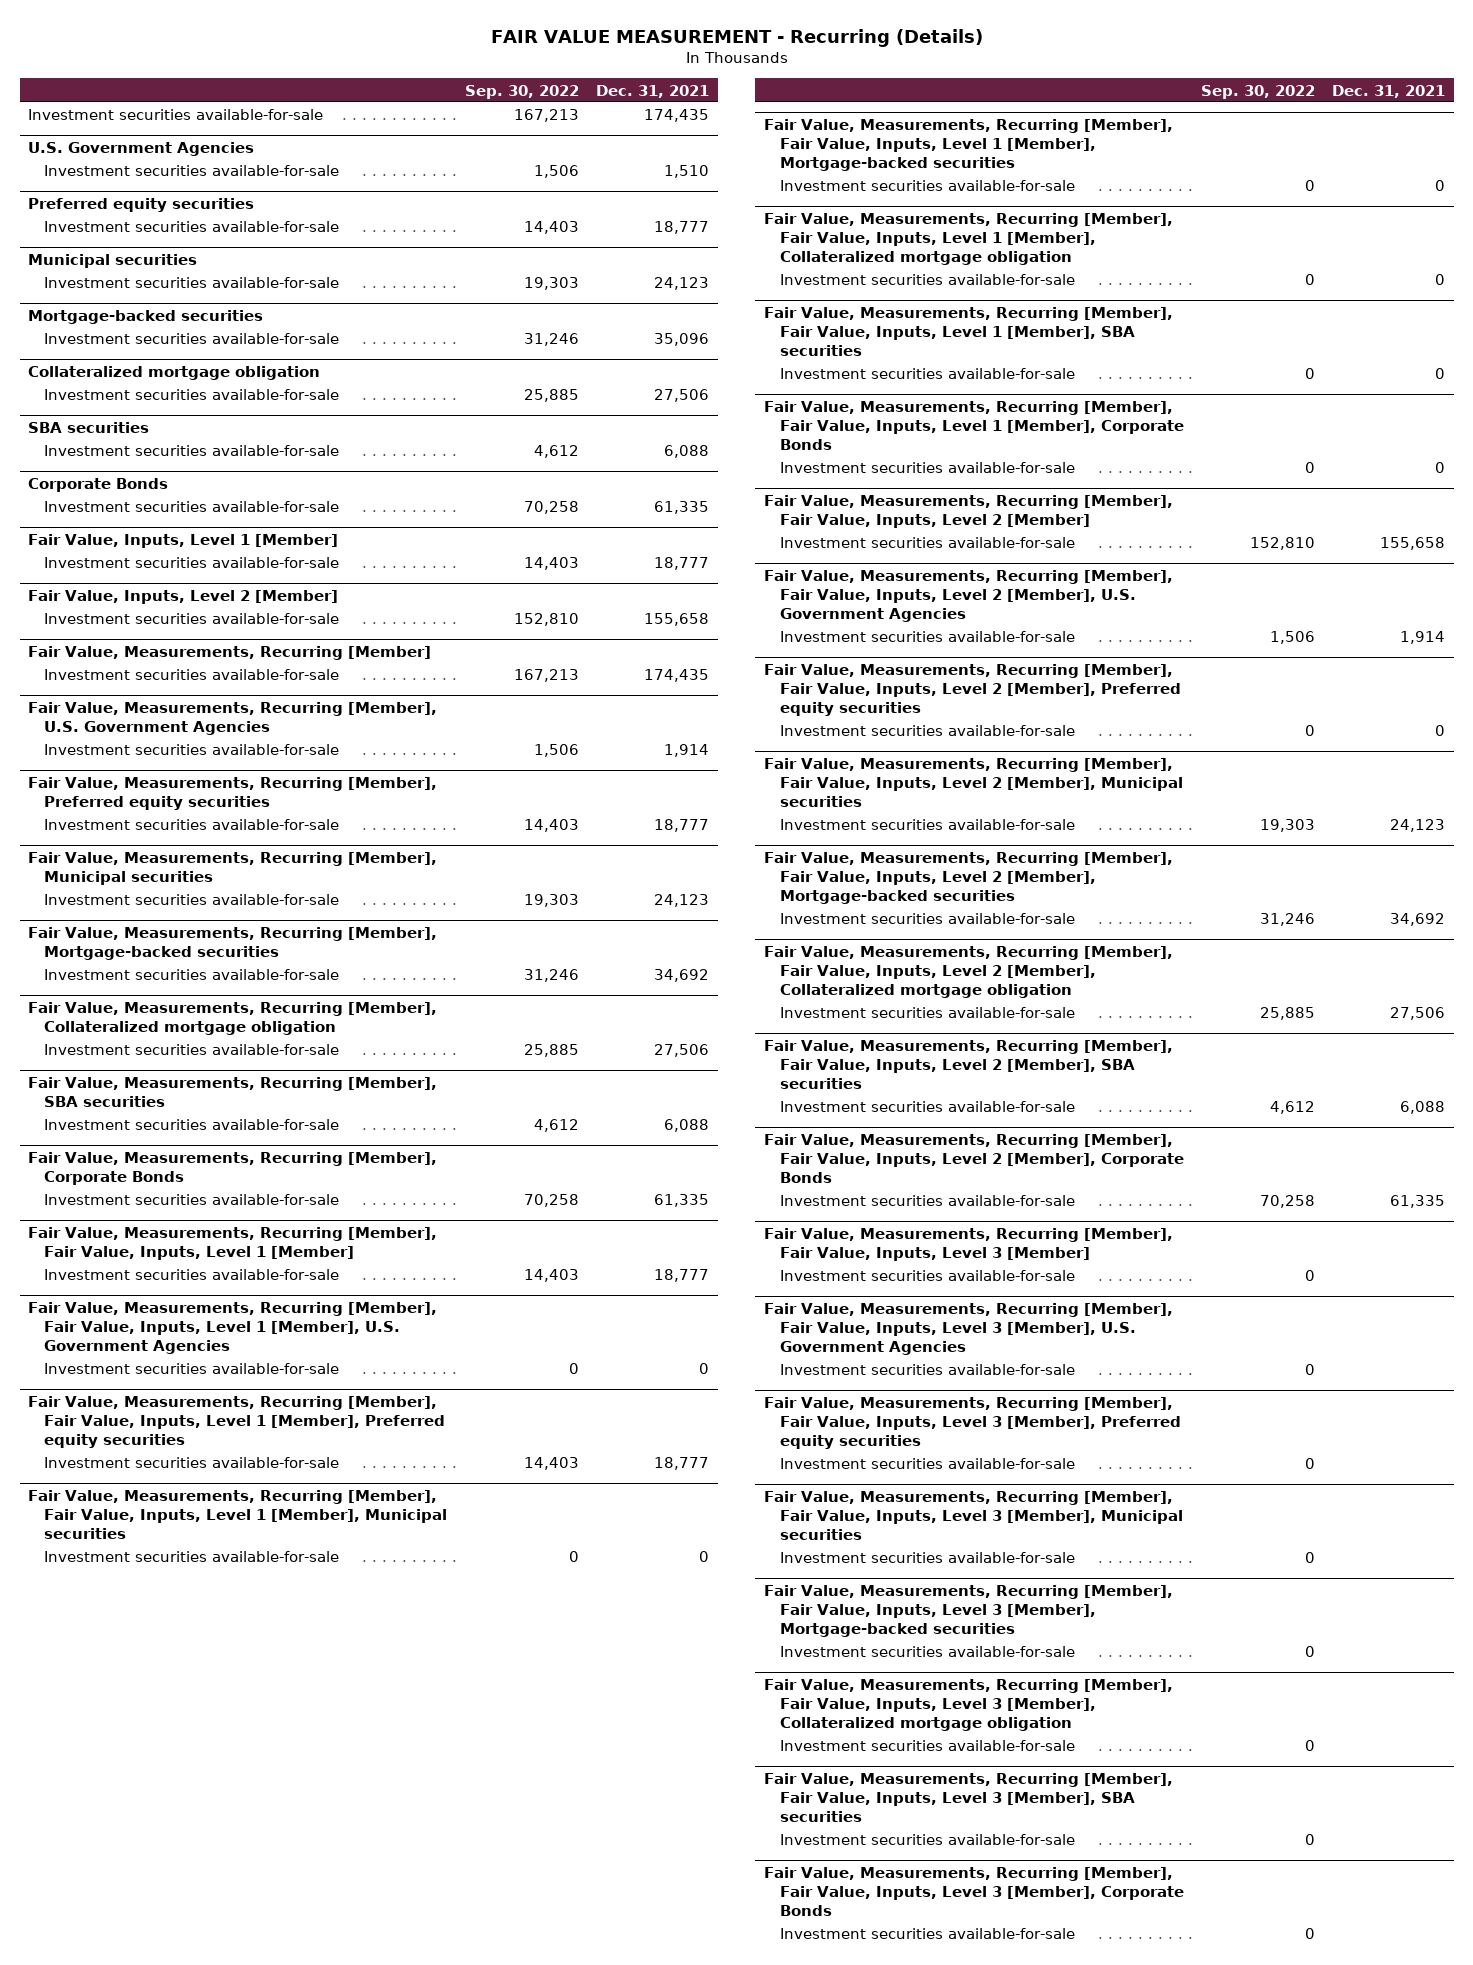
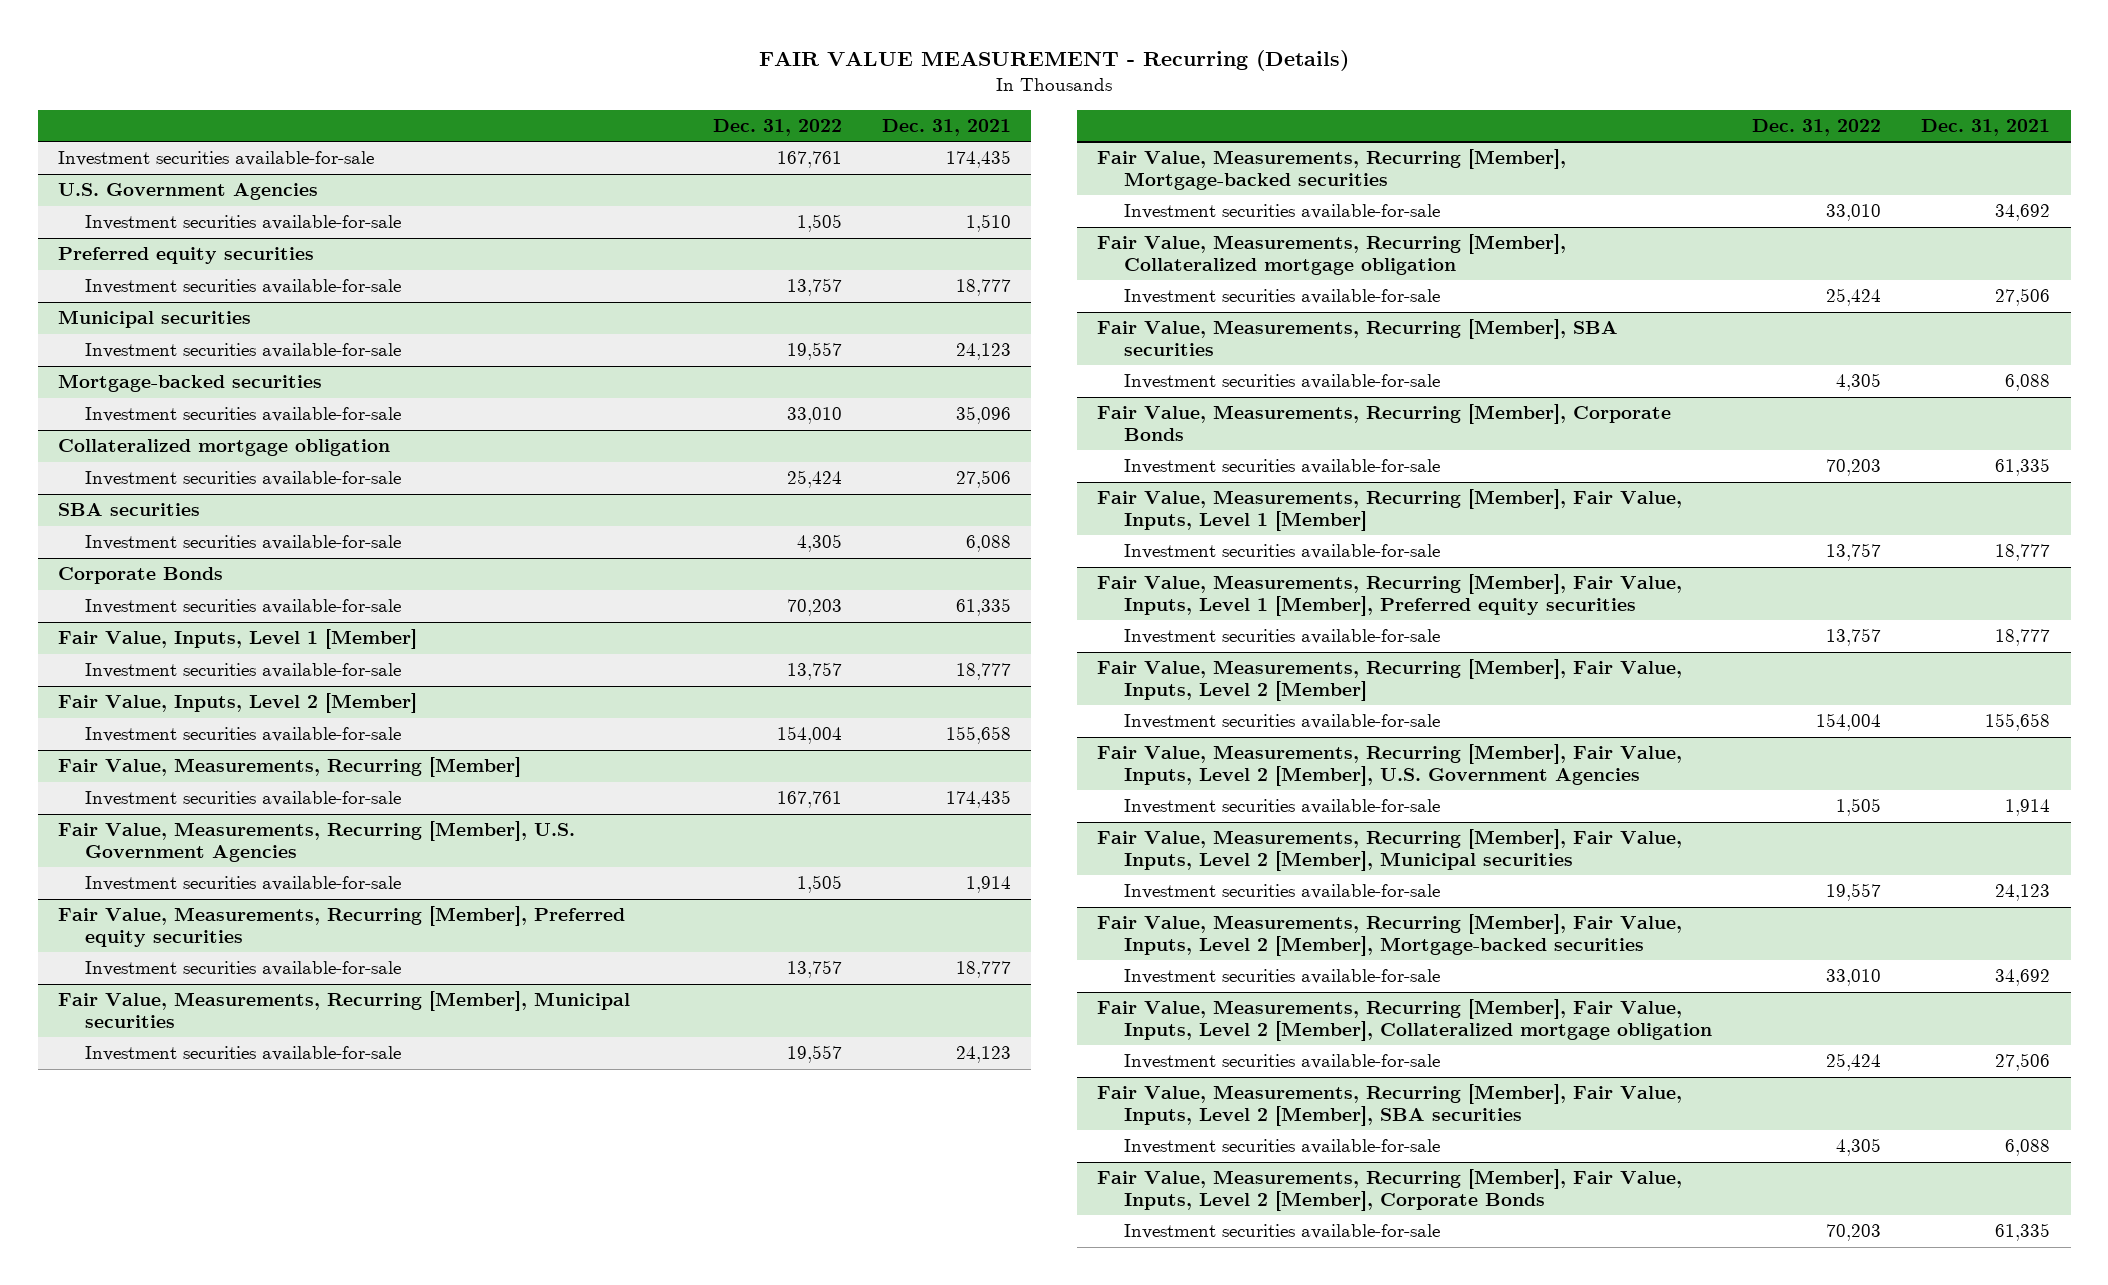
[465,84,580,99] Sep. 30, 2022 -> none
none -> [712,118,842,136] Dec. 31, 2022
[28,1301,438,1354] Fair Value, Measurements, Recurring [Member], Fair Value, Inputs, Level 1 [Member], U.S. Government Agencies -> none
[44,1363,340,1375] Investment securities available-for-sale -> none
[28,1489,448,1539] Fair Value, Measurements, Recurring [Member], Fair Value, Inputs, Level 1 [Member], Municipal securities -> none
[44,1551,340,1563] Investment securities available-for-sale -> none
[763,118,1173,171] Fair Value, Measurements, Recurring [Member], Fair Value, Inputs, Level 1 [Member], Mortgage-backed securities -> none
[780,180,1076,192] Investment securities available-for-sale -> none
[763,212,1173,265] Fair Value, Measurements, Recurring [Member], Fair Value, Inputs, Level 1 [Member], Collateralized mortgage obligation -> none
[780,274,1076,286] Investment securities available-for-sale -> none
[763,306,1173,356] Fair Value, Measurements, Recurring [Member], Fair Value, Inputs, Level 1 [Member], SBA securities -> none
[780,368,1076,380] Investment securities available-for-sale -> none
[763,400,1185,450] Fair Value, Measurements, Recurring [Member], Fair Value, Inputs, Level 1 [Member], Corporate Bonds -> none
[780,462,1076,474] Investment securities available-for-sale -> none
[763,663,1182,716] Fair Value, Measurements, Recurring [Member], Fair Value, Inputs, Level 2 [Member], Preferred equity securities -> none
[780,725,1076,737] Investment securities available-for-sale -> none
[763,1227,1173,1261] Fair Value, Measurements, Recurring [Member], Fair Value, Inputs, Level 3 [Member] -> none
[780,1270,1076,1282] Investment securities available-for-sale -> none
[763,1302,1173,1355] Fair Value, Measurements, Recurring [Member], Fair Value, Inputs, Level 3 [Member], U.S. Government Agencies -> none
[780,1364,1076,1376] Investment securities available-for-sale -> none
[763,1396,1182,1449] Fair Value, Measurements, Recurring [Member], Fair Value, Inputs, Level 3 [Member], Preferred equity securities -> none
[780,1458,1076,1470] Investment securities available-for-sale -> none
[763,1490,1184,1540] Fair Value, Measurements, Recurring [Member], Fair Value, Inputs, Level 3 [Member], Municipal securities -> none
[780,1552,1076,1564] Investment securities available-for-sale -> none
[763,1584,1173,1637] Fair Value, Measurements, Recurring [Member], Fair Value, Inputs, Level 3 [Member], Mortgage-backed securities -> none
[780,1646,1076,1658] Investment securities available-for-sale -> none
[763,1678,1173,1731] Fair Value, Measurements, Recurring [Member], Fair Value, Inputs, Level 3 [Member], Collateralized mortgage obligation -> none
[780,1740,1076,1752] Investment securities available-for-sale -> none
[763,1772,1173,1822] Fair Value, Measurements, Recurring [Member], Fair Value, Inputs, Level 3 [Member], SBA securities -> none
[780,1834,1076,1846] Investment securities available-for-sale -> none
[763,1866,1185,1916] Fair Value, Measurements, Recurring [Member], Fair Value, Inputs, Level 3 [Member], Corporate Bonds -> none
[780,1928,1076,1940] Investment securities available-for-sale -> none

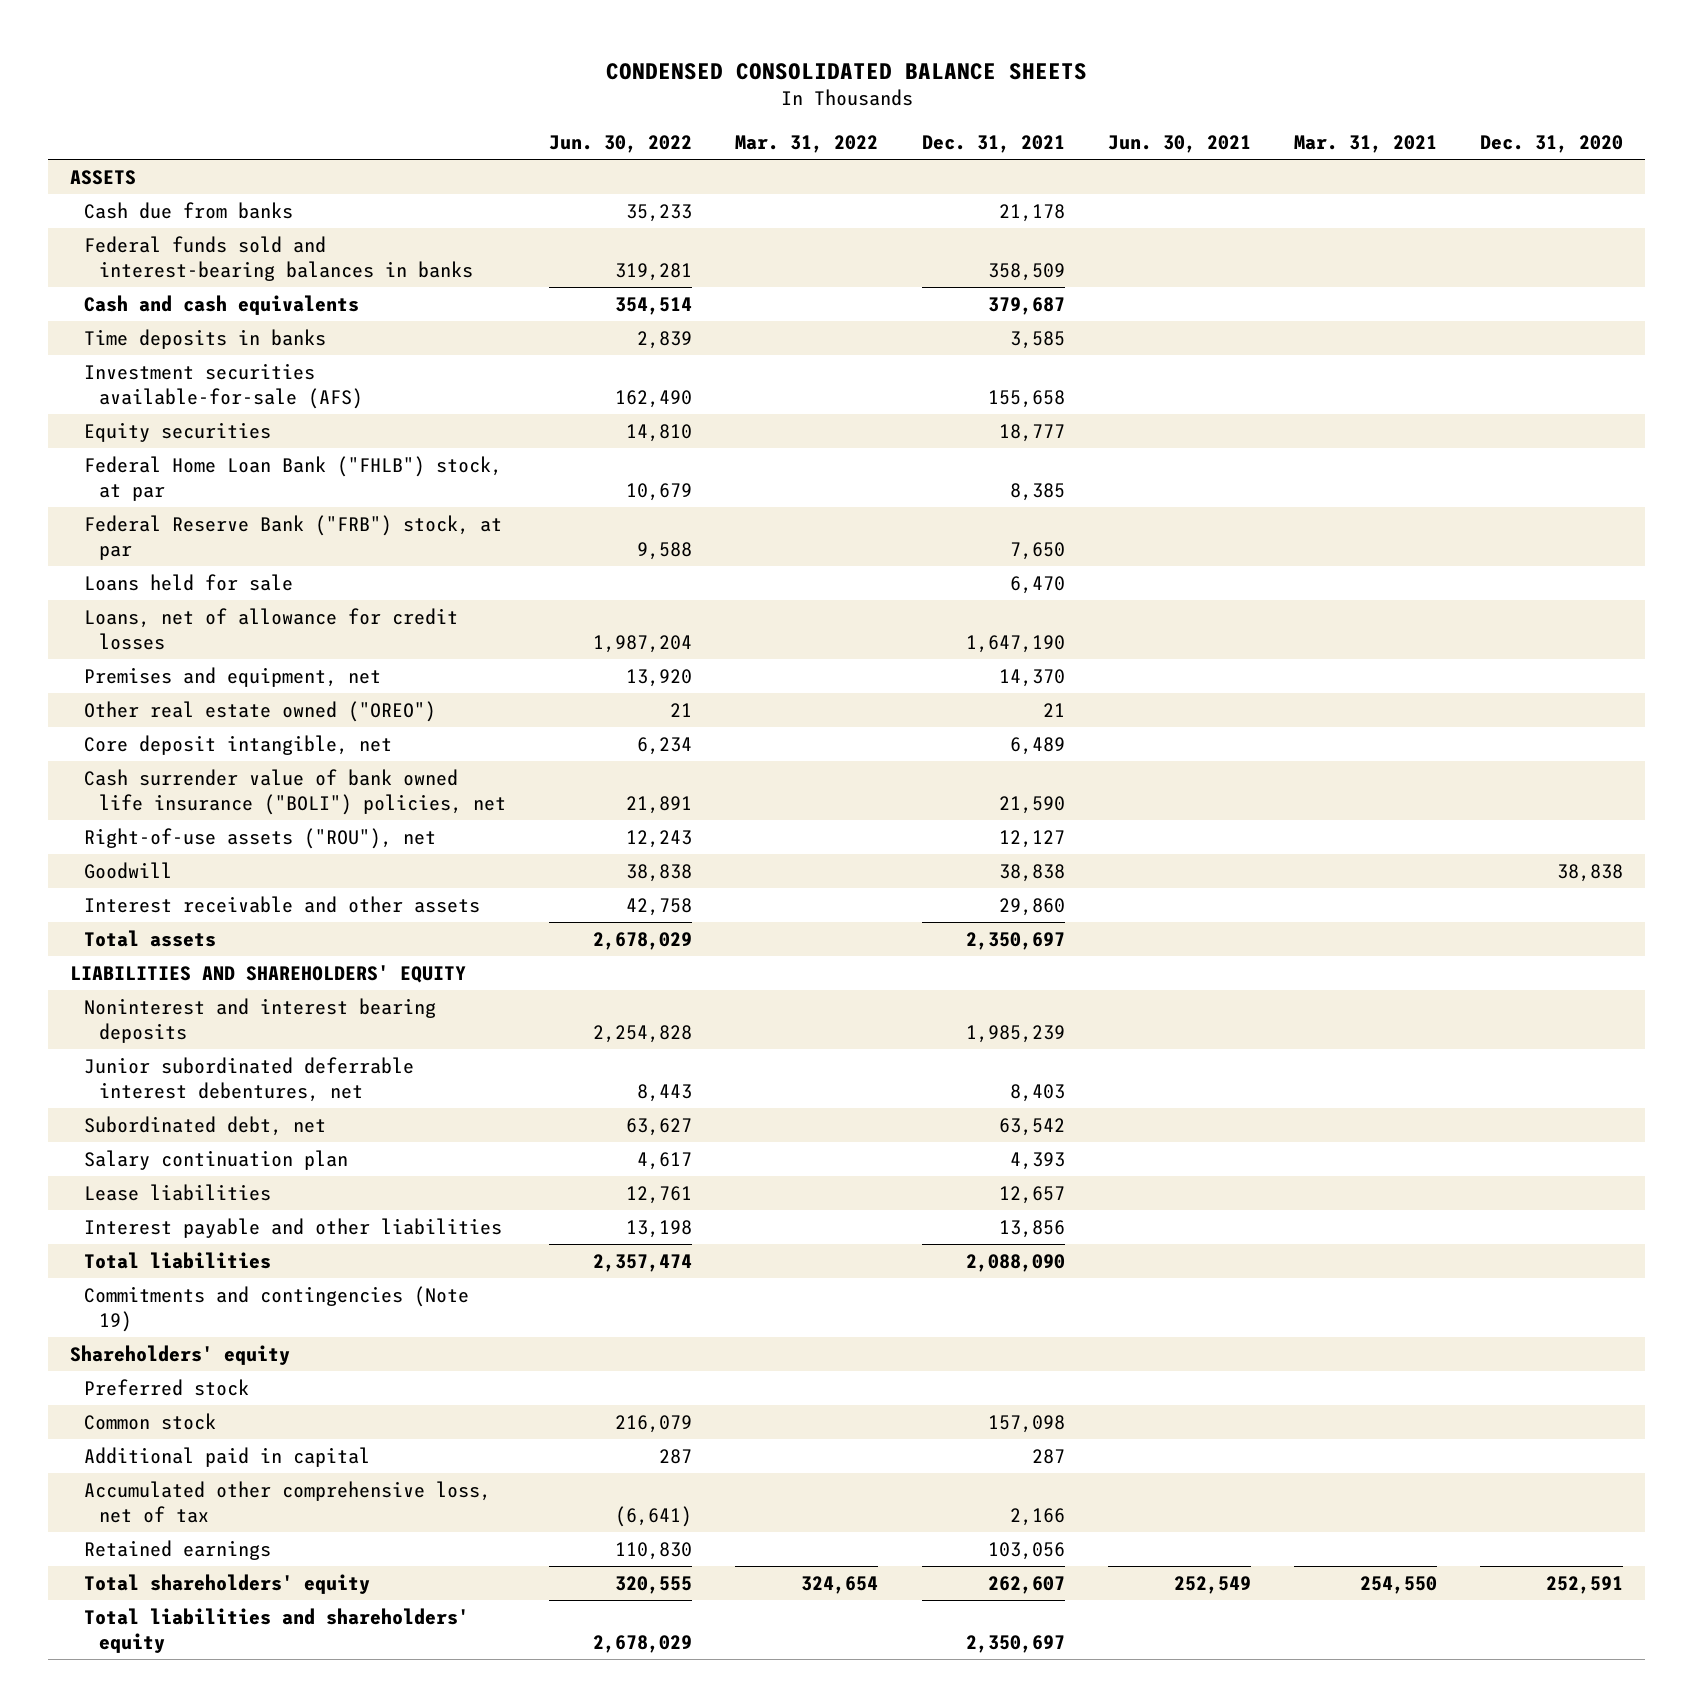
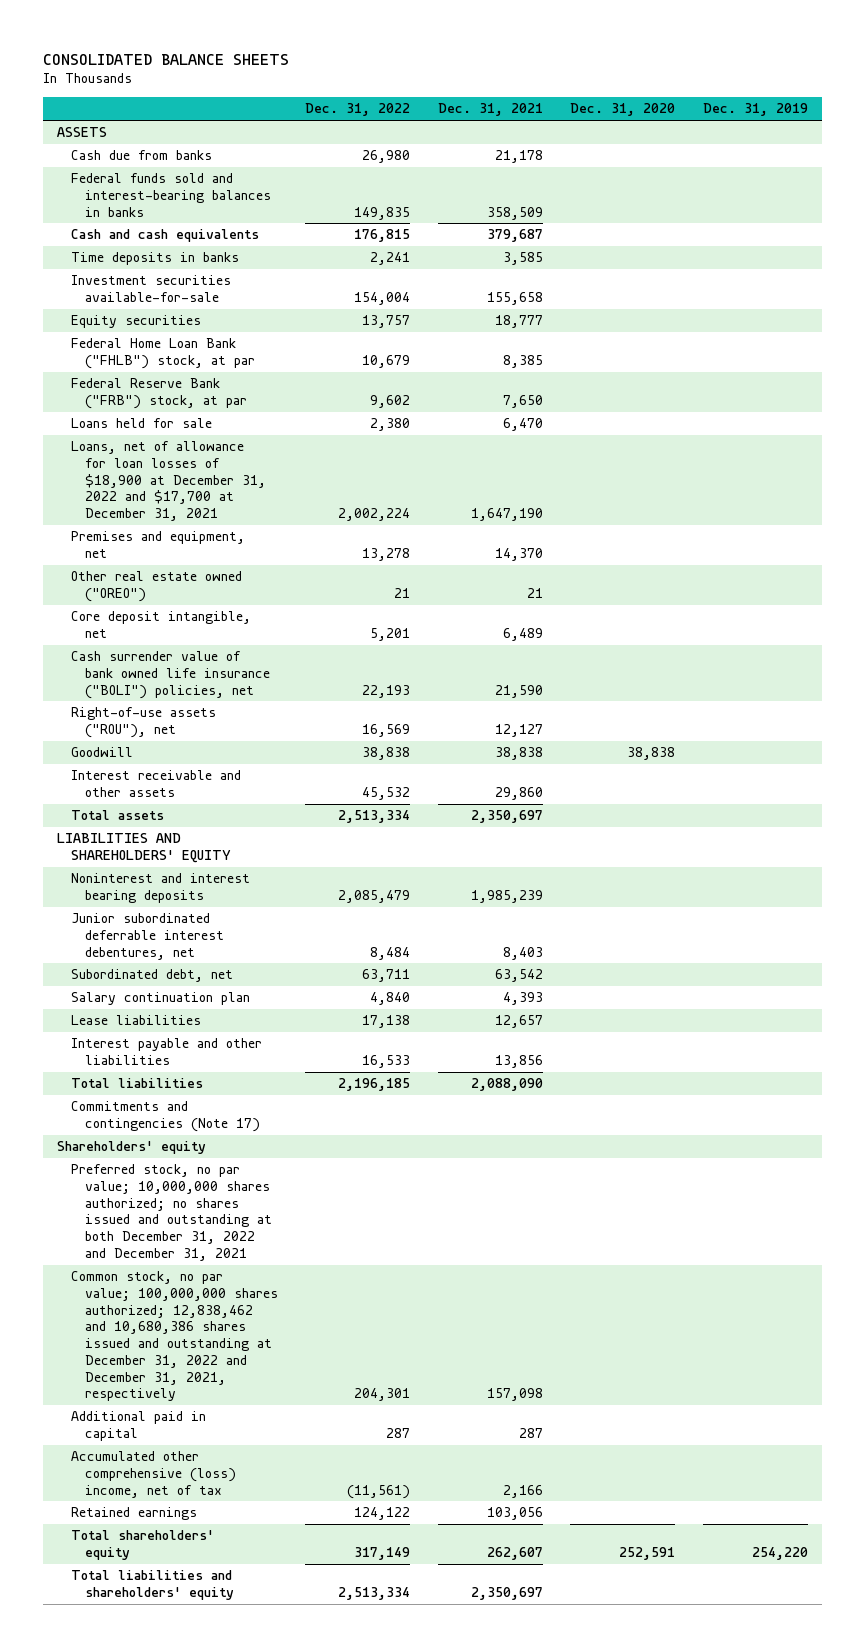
[605,62,1087,80] CONDENSED CONSOLIDATED BALANCE SHEETS -> [43,53,290,65] CONSOLIDATED BALANCE SHEETS
[549,134,693,153] Jun. 30, 2022 -> none
[735,134,879,153] Mar. 31, 2022 -> none
[1107,134,1251,153] Jun. 30, 2021 -> none
[1294,134,1438,153] Mar. 31, 2021 -> none
none -> [305,103,411,117] Dec. 31, 2022
none -> [703,103,809,117] Dec. 31, 2019
[84,362,363,409] Investment securities available-for-sale (AFS) -> [70,275,231,303] Investment securities available-for-sale
[84,607,459,650] Loans, net of allowance for credit losses -> [70,441,266,522] Loans, net of allowance for loan losses of $18,900 at December 31, 2022 and $17,700 at December 31, 2021
[84,1285,470,1332] Commitments and contingencies (Note 19) -> [70,1101,260,1133] Commitments and contingencies (Note 17)
[84,1378,250,1396] Preferred stock -> [70,1164,272,1261] Preferred stock, no par value; 10,000,000 shares authorized; no shares issued and outstanding at both December 31, 2022 and December 31, 2021
[84,1412,217,1430] Common stock -> [70,1271,278,1402] Common stock, no par value; 100,000,000 shares authorized; 12,838,462 and 10,680,386 shares issued and outstanding at December 31, 2022 and December 31, 2021, respectively
[84,1480,492,1523] Accumulated other comprehensive loss, net of tax -> [70,1451,236,1498] Accumulated other comprehensive (loss) income, net of tax

